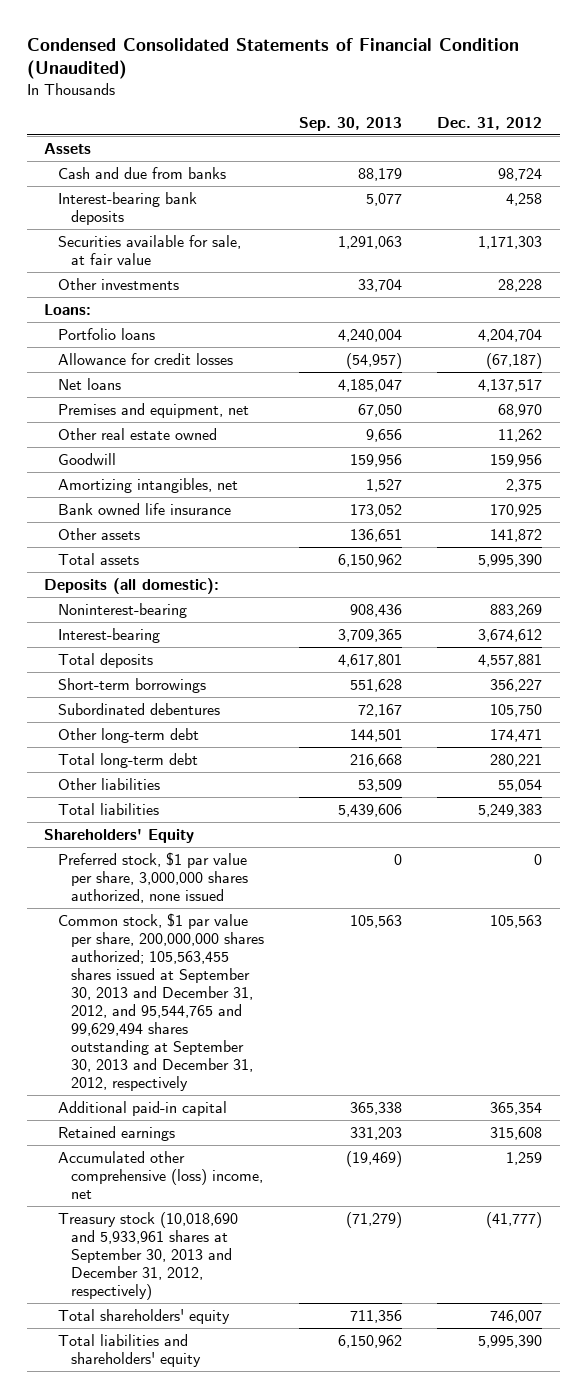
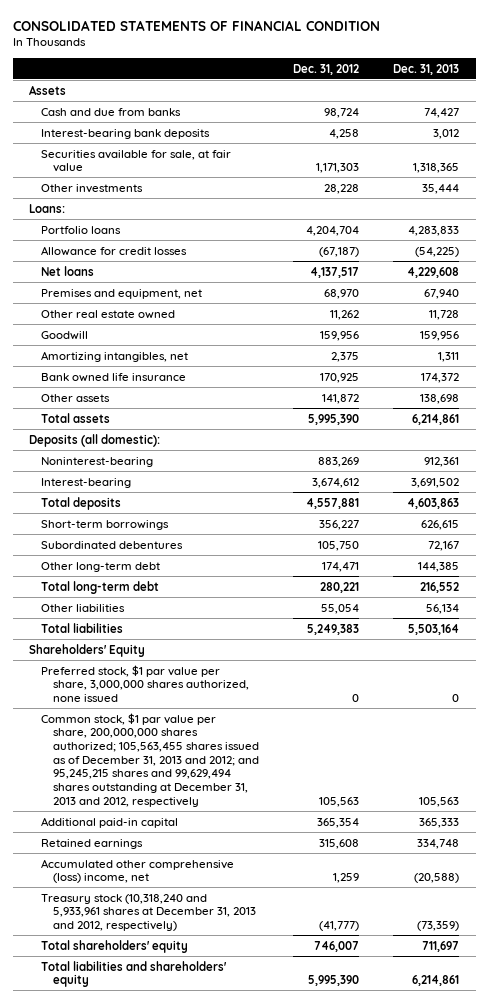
[26,37,519,80] Condensed Consolidated Statements of Financial Condition (Unaudited) -> [12,19,380,31] CONSOLIDATED STATEMENTS OF FINANCIAL CONDITION
[299,116,403,131] Sep. 30, 2013 -> none
none -> [392,63,459,75] Dec. 31, 2013
[57,912,265,1091] Common stock, $1 par value per share, 200,000,000 shares authorized; 105,563,455 shares issued at September 30, 2013 and December 31, 2012, and 95,544,765 and 99,629,494 shares outstanding at September 30, 2013 and December 31, 2012, respectively -> [41,712,260,807] Common stock, $1 par value per share, 200,000,000 shares authorized; 105,563,455 shares issued as of December 31, 2013 and 2012; and 95,245,215 shares and 99,629,494 shares outstanding at December 31, 2013 and 2012, respectively
[57,1211,238,1300] Treasury stock (10,018,690 and 5,933,961 shares at September 30, 2013 and December 31, 2012, respectively) -> [41,893,257,931] Treasury stock (10,318,240 and 5,933,961 shares at December 31, 2013 and 2012, respectively)

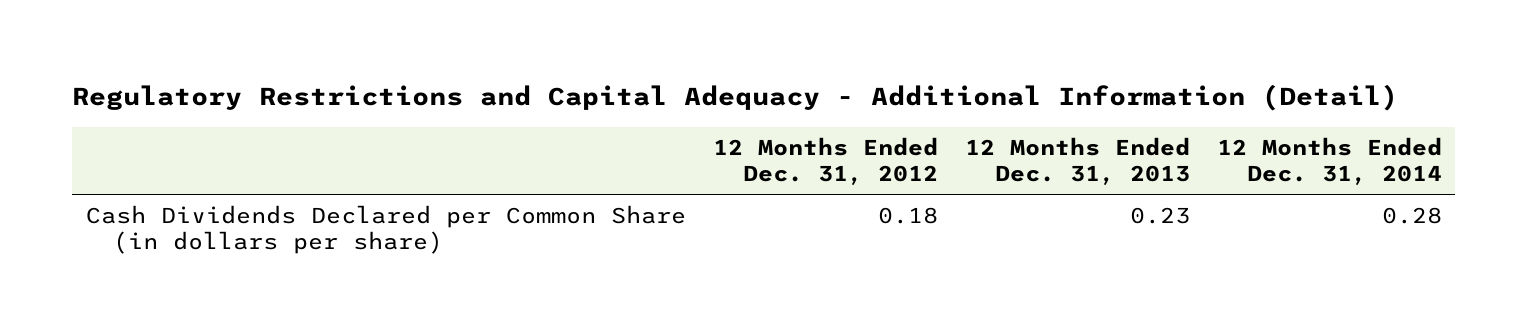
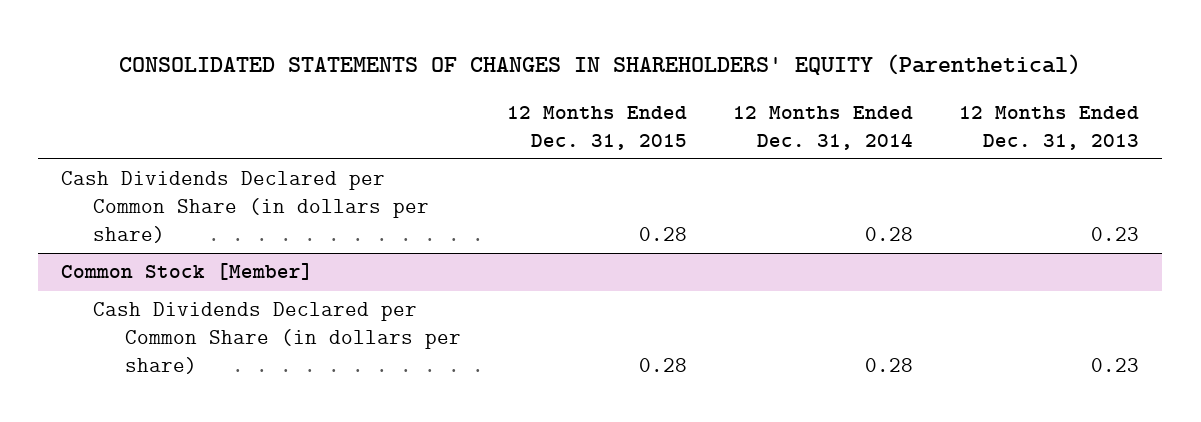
[72,84,1399,112] Regulatory Restrictions and Capital Adequacy - Additional Information (Detail) -> [119,53,1082,75] CONSOLIDATED STATEMENTS OF CHANGES IN SHAREHOLDERS' EQUITY (Parenthetical)
[712,137,938,185] 12 Months Ended Dec. 31, 2012 -> none
none -> [507,105,688,150] 12 Months Ended Dec. 31, 2015
none -> [61,263,314,281] Common Stock [Member]
none -> [93,302,461,374] Cash Dividends Declared per Common Share (in dollars per share)

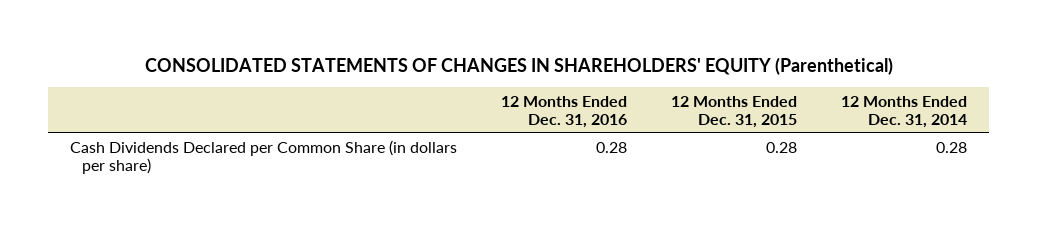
[959,105,1140,150] 12 Months Ended Dec. 31, 2013 -> none
none -> [500,95,627,128] 12 Months Ended Dec. 31, 2016
[61,263,314,281] Common Stock [Member] -> none
[93,302,461,374] Cash Dividends Declared per Common Share (in dollars per share) -> none

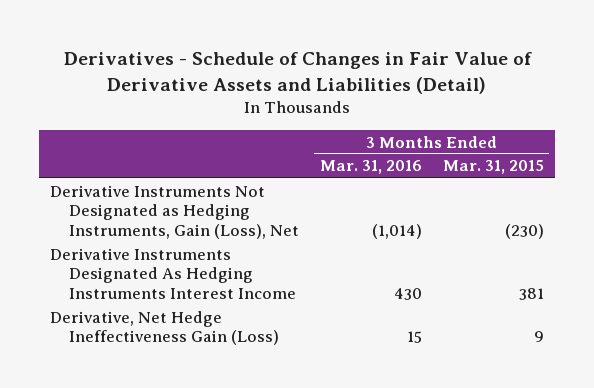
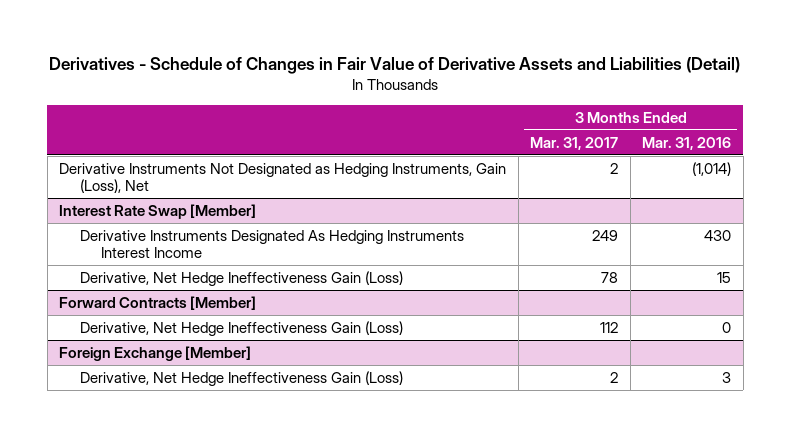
[442,160,544,175] Mar. 31, 2015 -> none
none -> [530,136,619,150] Mar. 31, 2017
none -> [59,203,257,219] Interest Rate Swap [Member]
none -> [59,295,257,310] Forward Contracts [Member]
none -> [79,320,403,336] Derivative, Net Hedge Ineffectiveness Gain (Loss)
none -> [59,345,252,361] Foreign Exchange [Member]
none -> [79,370,403,386] Derivative, Net Hedge Ineffectiveness Gain (Loss)

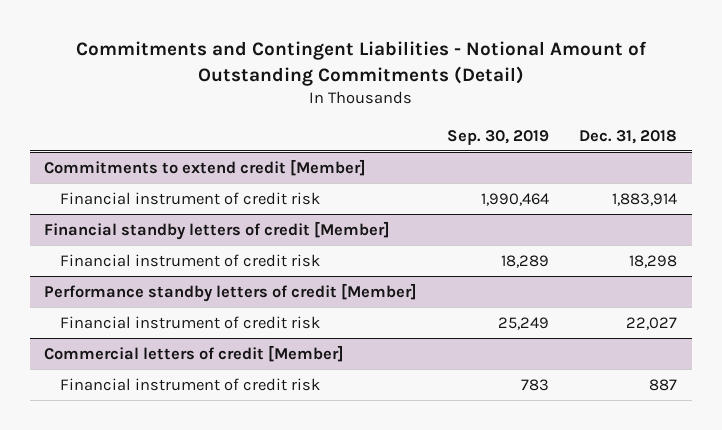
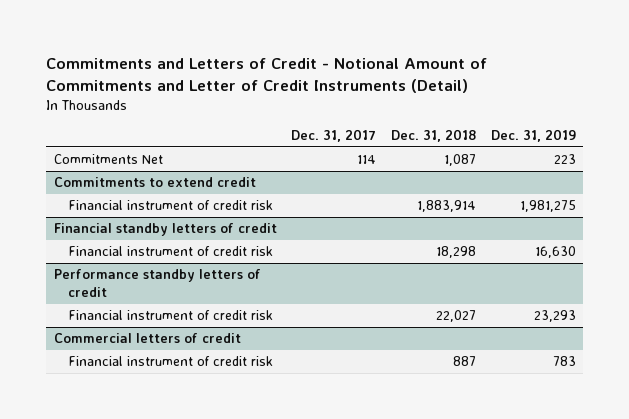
[75,41,647,86] Commitments and Contingent Liabilities - Notional Amount of Outstanding Commitments (Detail) -> [46,57,488,93] Commitments and Letters of Credit - Notional Amount of Commitments and Letter of Credit Instruments (Detail)
[447,129,550,145] Sep. 30, 2019 -> none
none -> [291,129,377,143] Dec. 31, 2017
none -> [490,129,576,143] Dec. 31, 2019
none -> [53,154,163,165] Commitments Net
[44,158,367,176] Commitments to extend credit [Member] -> [53,177,256,188] Commitments to extend credit
[44,220,391,240] Financial standby letters of credit [Member] -> [53,223,277,237] Financial standby letters of credit
[44,282,418,302] Performance standby letters of credit [Member] -> [53,269,261,298] Performance standby letters of credit
[44,344,345,362] Commercial letters of credit [Member] -> [53,333,241,344] Commercial letters of credit

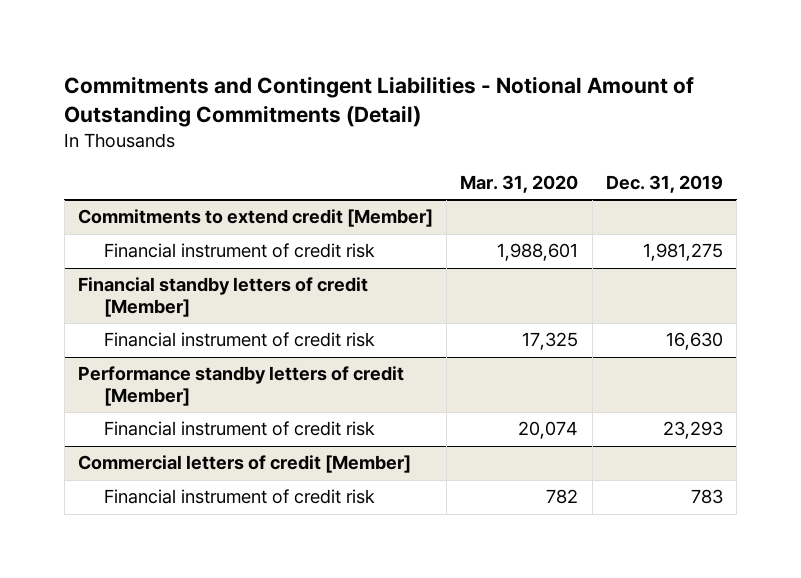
[46,57,488,93] Commitments and Letters of Credit - Notional Amount of Commitments and Letter of Credit Instruments (Detail) -> [64,76,695,127] Commitments and Contingent Liabilities - Notional Amount of Outstanding Commitments (Detail)
[291,129,377,143] Dec. 31, 2017 -> none
[391,129,477,143] Dec. 31, 2018 -> none
none -> [460,174,579,193] Mar. 31, 2020
[53,154,163,165] Commitments Net -> none
[53,177,256,188] Commitments to extend credit -> [77,209,433,228] Commitments to extend credit [Member]
[53,223,277,237] Financial standby letters of credit -> [77,277,368,317] Financial standby letters of credit [Member]
[53,269,261,298] Performance standby letters of credit -> [77,366,404,406] Performance standby letters of credit [Member]
[53,333,241,344] Commercial letters of credit -> [77,455,411,474] Commercial letters of credit [Member]

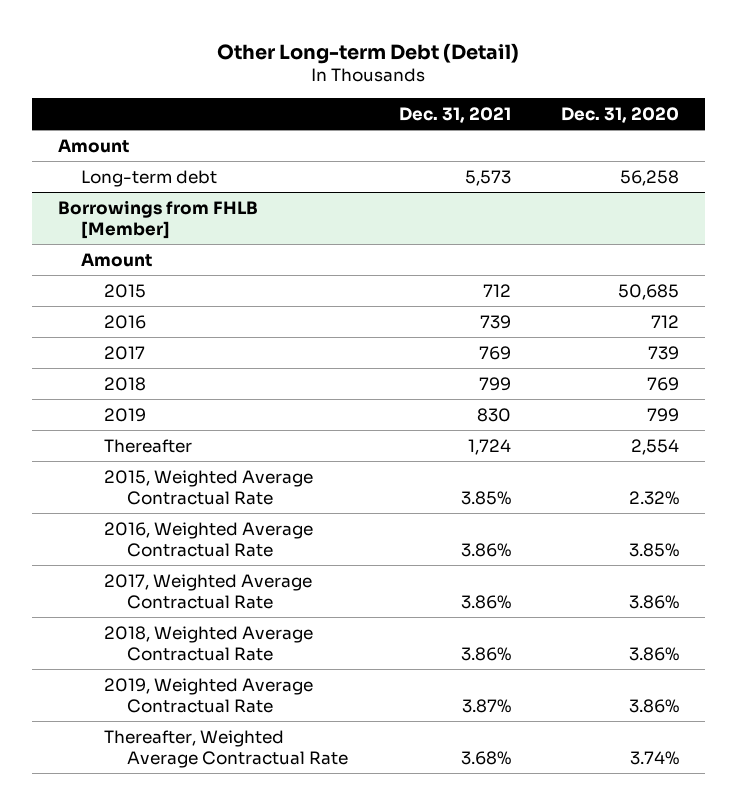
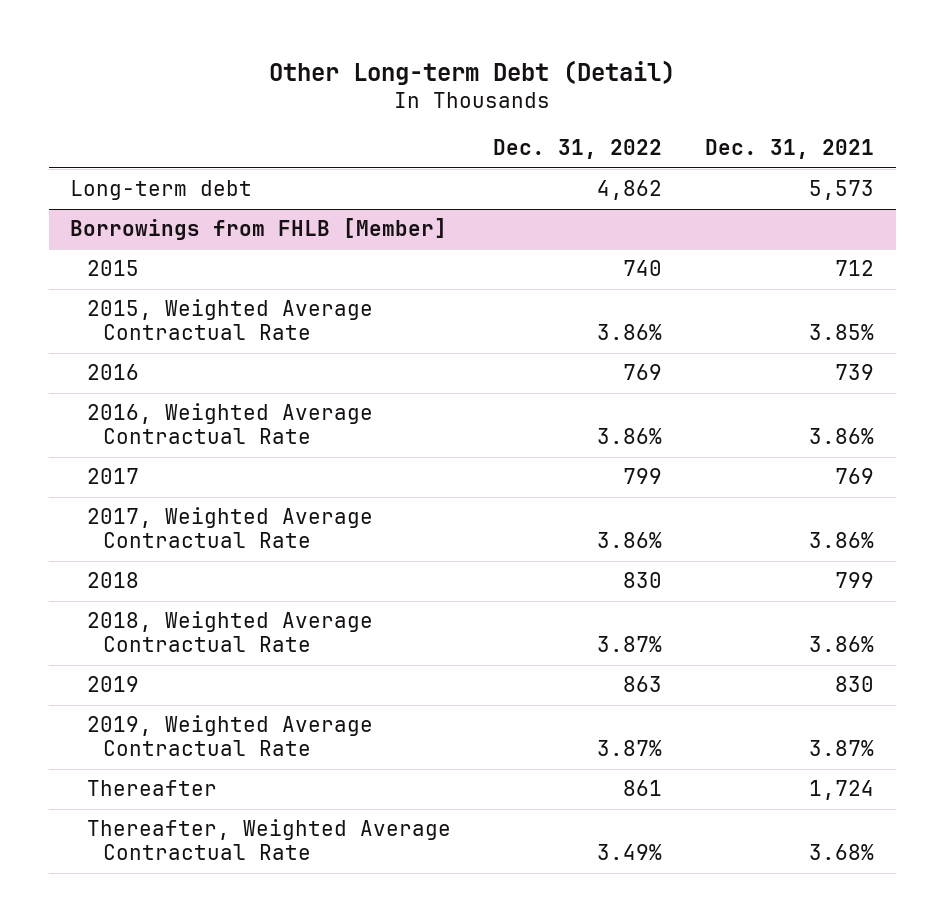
[561,106,680,123] Dec. 31, 2020 -> none
none -> [493,139,663,160] Dec. 31, 2022
[57,138,129,153] Amount -> none
[80,252,152,267] Amount -> none
[103,314,146,329] 2016 -> [86,364,139,381] 2016
[103,345,145,360] 2017 -> [86,468,139,485] 2017
[103,376,146,391] 2018 -> [86,572,139,589] 2018
[103,407,146,422] 2019 -> [86,676,139,693] 2019
[103,438,192,453] Thereafter -> [86,780,217,797] Thereafter

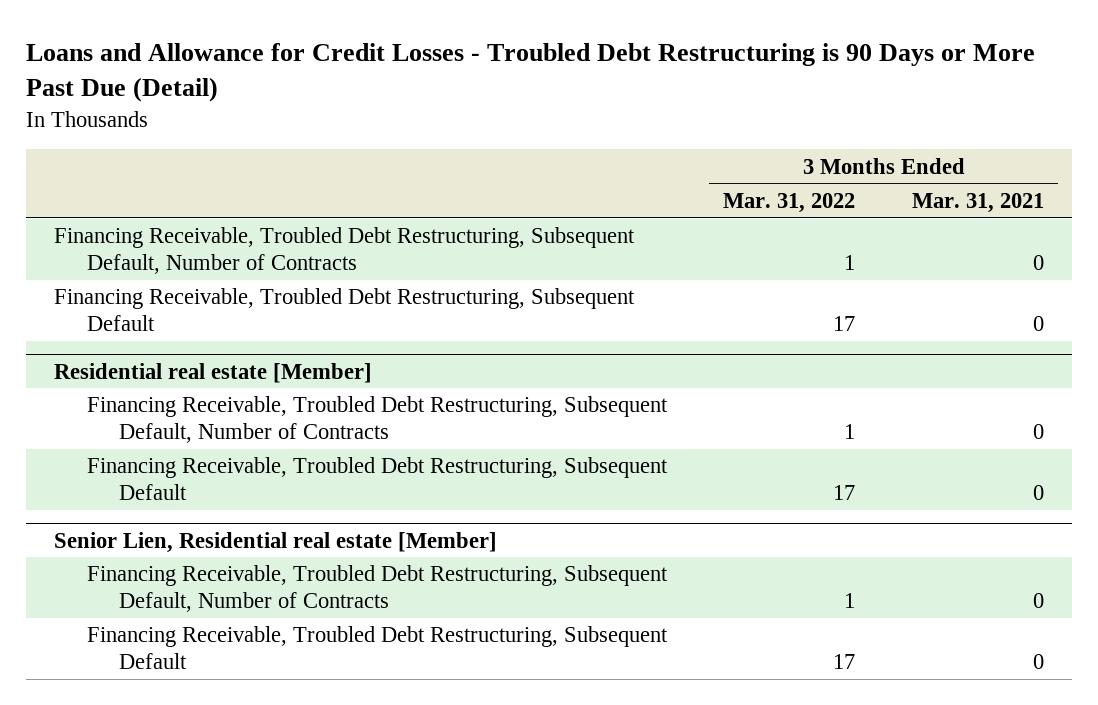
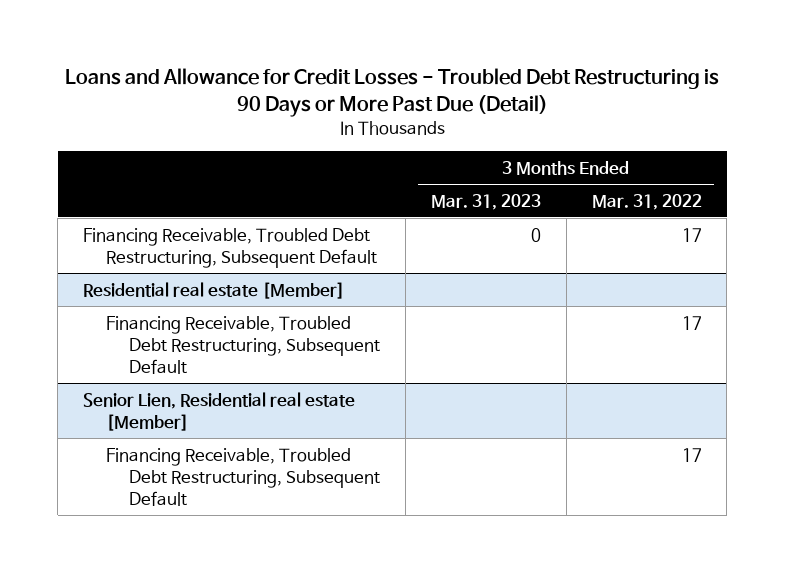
[912,192,1045,213] Mar. 31, 2021 -> none
none -> [431,193,542,210] Mar. 31, 2023
[54,227,636,275] Financing Receivable, Troubled Debt Restructuring, Subsequent Default, Number of Contracts -> none
[86,396,668,444] Financing Receivable, Troubled Debt Restructuring, Subsequent Default, Number of Contracts -> none
[86,565,668,613] Financing Receivable, Troubled Debt Restructuring, Subsequent Default, Number of Contracts -> none

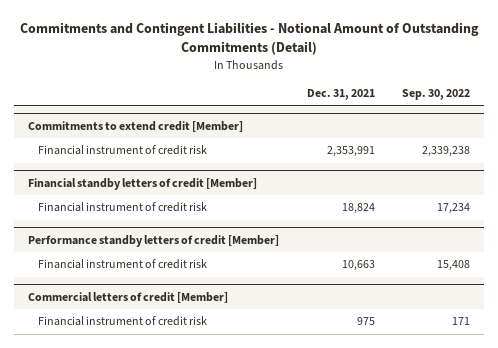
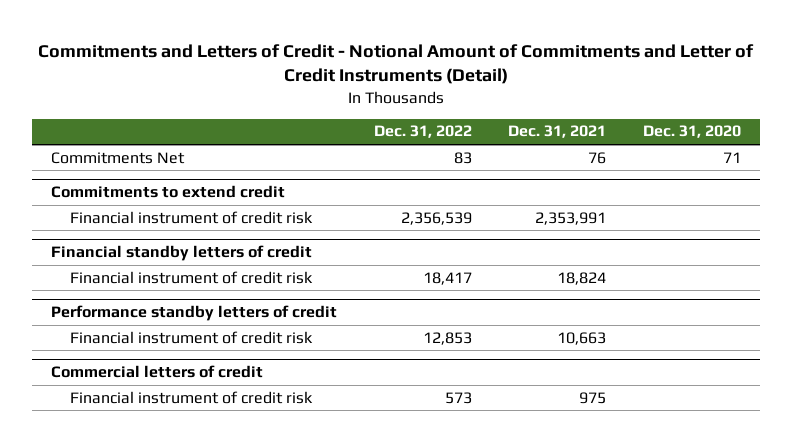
[20,22,480,56] Commitments and Contingent Liabilities - Notional Amount of Outstanding Commitments (Detail) -> [38,43,755,85] Commitments and Letters of Credit - Notional Amount of Commitments and Letter of Credit Instruments (Detail)
[402,89,471,101] Sep. 30, 2022 -> none
none -> [373,125,472,139] Dec. 31, 2022
none -> [643,125,742,139] Dec. 31, 2020
none -> [50,151,185,164] Commitments Net
[28,120,244,132] Commitments to extend credit [Member] -> [50,185,285,199] Commitments to extend credit
[28,177,258,190] Financial standby letters of credit [Member] -> [50,245,312,262] Financial standby letters of credit
[28,234,280,247] Performance standby letters of credit [Member] -> [50,305,337,322] Performance standby letters of credit
[28,291,229,303] Commercial letters of credit [Member] -> [50,365,263,379] Commercial letters of credit

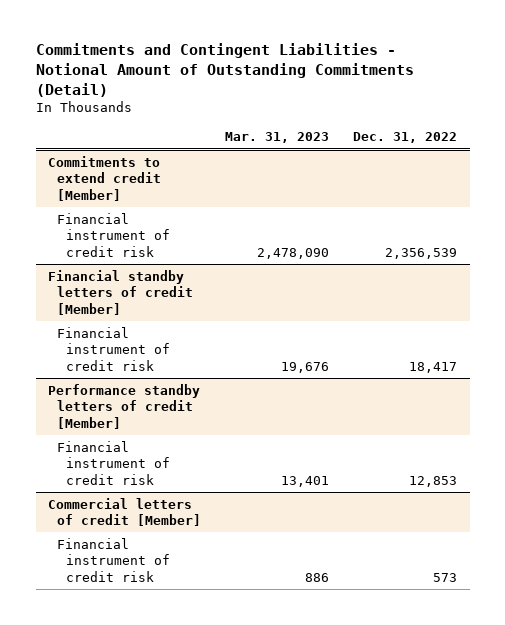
[38,43,755,85] Commitments and Letters of Credit - Notional Amount of Commitments and Letter of Credit Instruments (Detail) -> [35,43,414,97] Commitments and Contingent Liabilities - Notional Amount of Outstanding Commitments (Detail)
[508,125,607,139] Dec. 31, 2021 -> none
[643,125,742,139] Dec. 31, 2020 -> none
none -> [225,132,330,144] Mar. 31, 2023
[50,151,185,164] Commitments Net -> none
[50,185,285,199] Commitments to extend credit -> [47,155,161,201] Commitments to extend credit [Member]
[50,245,312,262] Financial standby letters of credit -> [47,269,193,315] Financial standby letters of credit [Member]
[50,305,337,322] Performance standby letters of credit -> [47,383,200,429] Performance standby letters of credit [Member]
[50,365,263,379] Commercial letters of credit -> [47,497,201,527] Commercial letters of credit [Member]

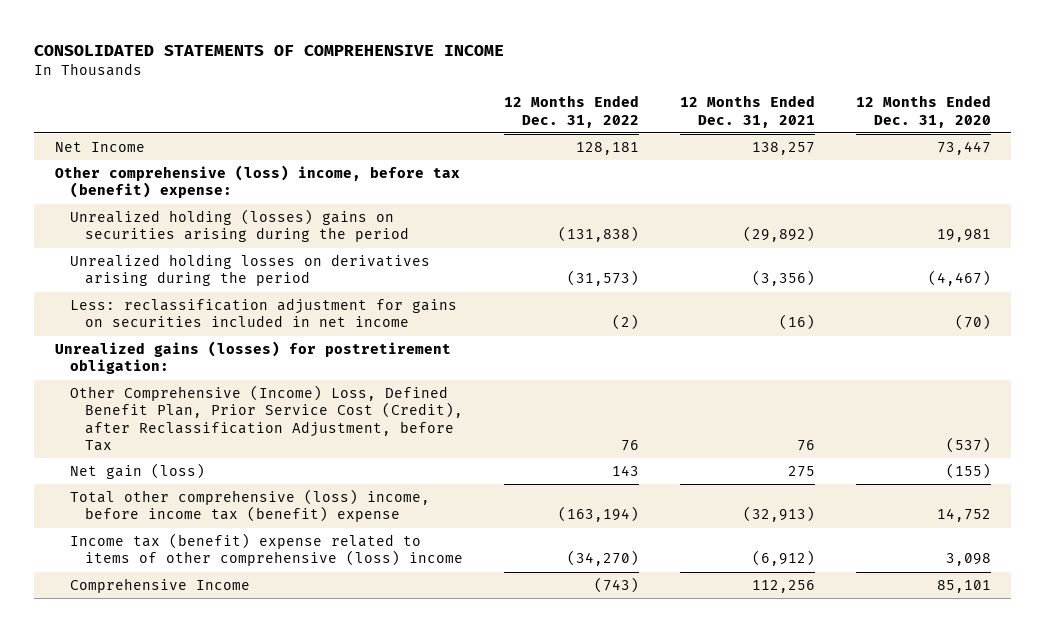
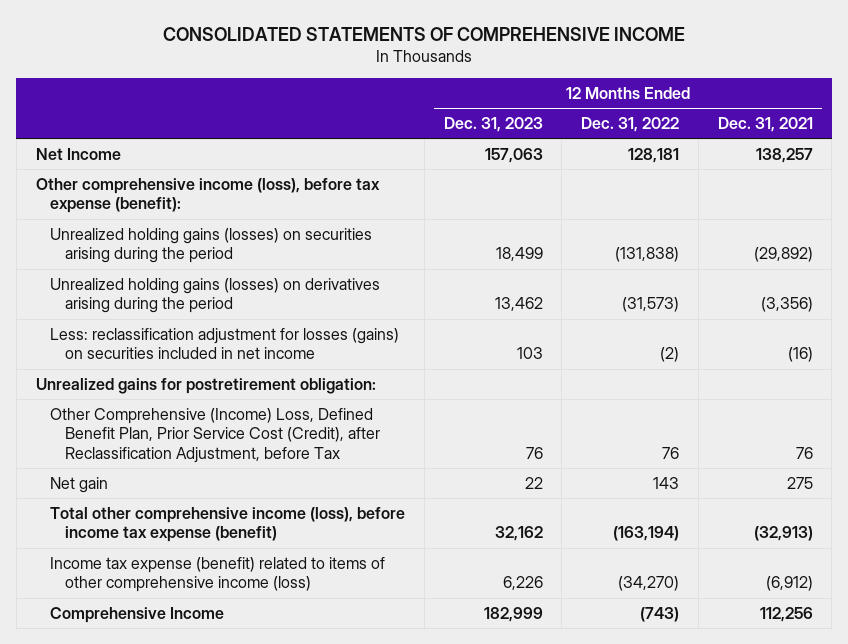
[855,95,991,128] 12 Months Ended Dec. 31, 2020 -> none
none -> [443,117,543,133] Dec. 31, 2023
[54,165,460,199] Other comprehensive (loss) income, before tax (benefit) expense: -> [35,177,380,214] Other comprehensive income (loss), before tax expense (benefit):
[69,209,409,243] Unrealized holding (losses) gains on securities arising during the period -> [50,227,373,264] Unrealized holding gains (losses) on securities arising during the period
[69,254,430,287] Unrealized holding losses on derivatives arising during the period -> [50,277,381,314] Unrealized holding gains (losses) on derivatives arising during the period
[69,298,457,328] Less: reclassification adjustment for gains on securities included in net income -> [50,327,400,360] Less: reclassification adjustment for losses (gains) on securities included in net income
[54,341,451,375] Unrealized gains (losses) for postretirement obligation: -> [35,377,376,394] Unrealized gains for postretirement obligation:
[69,463,205,480] Net gain (loss) -> [50,476,109,493] Net gain
[69,489,430,523] Total other comprehensive (loss) income, before income tax (benefit) expense -> [50,506,406,543] Total other comprehensive income (loss), before income tax expense (benefit)
[69,533,463,567] Income tax (benefit) expense related to items of other comprehensive (loss) income -> [50,556,386,593] Income tax expense (benefit) related to items of other comprehensive income (loss)

